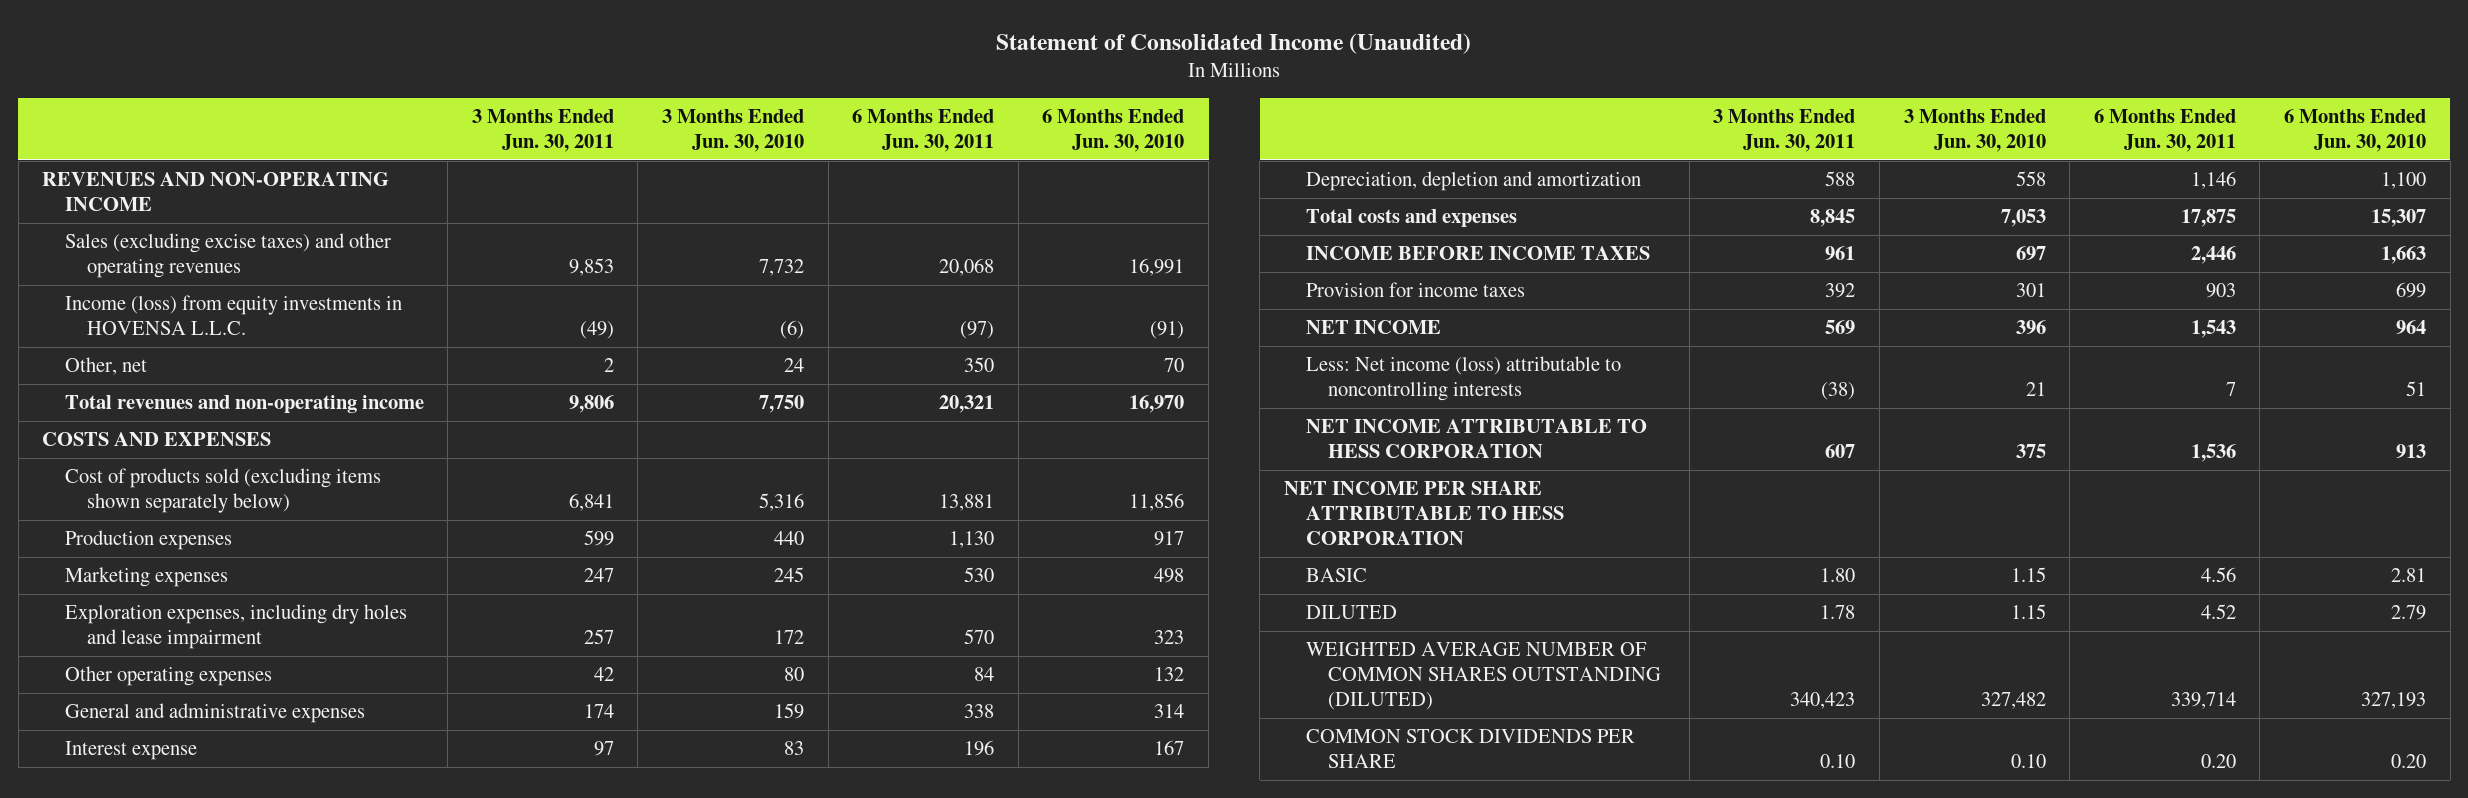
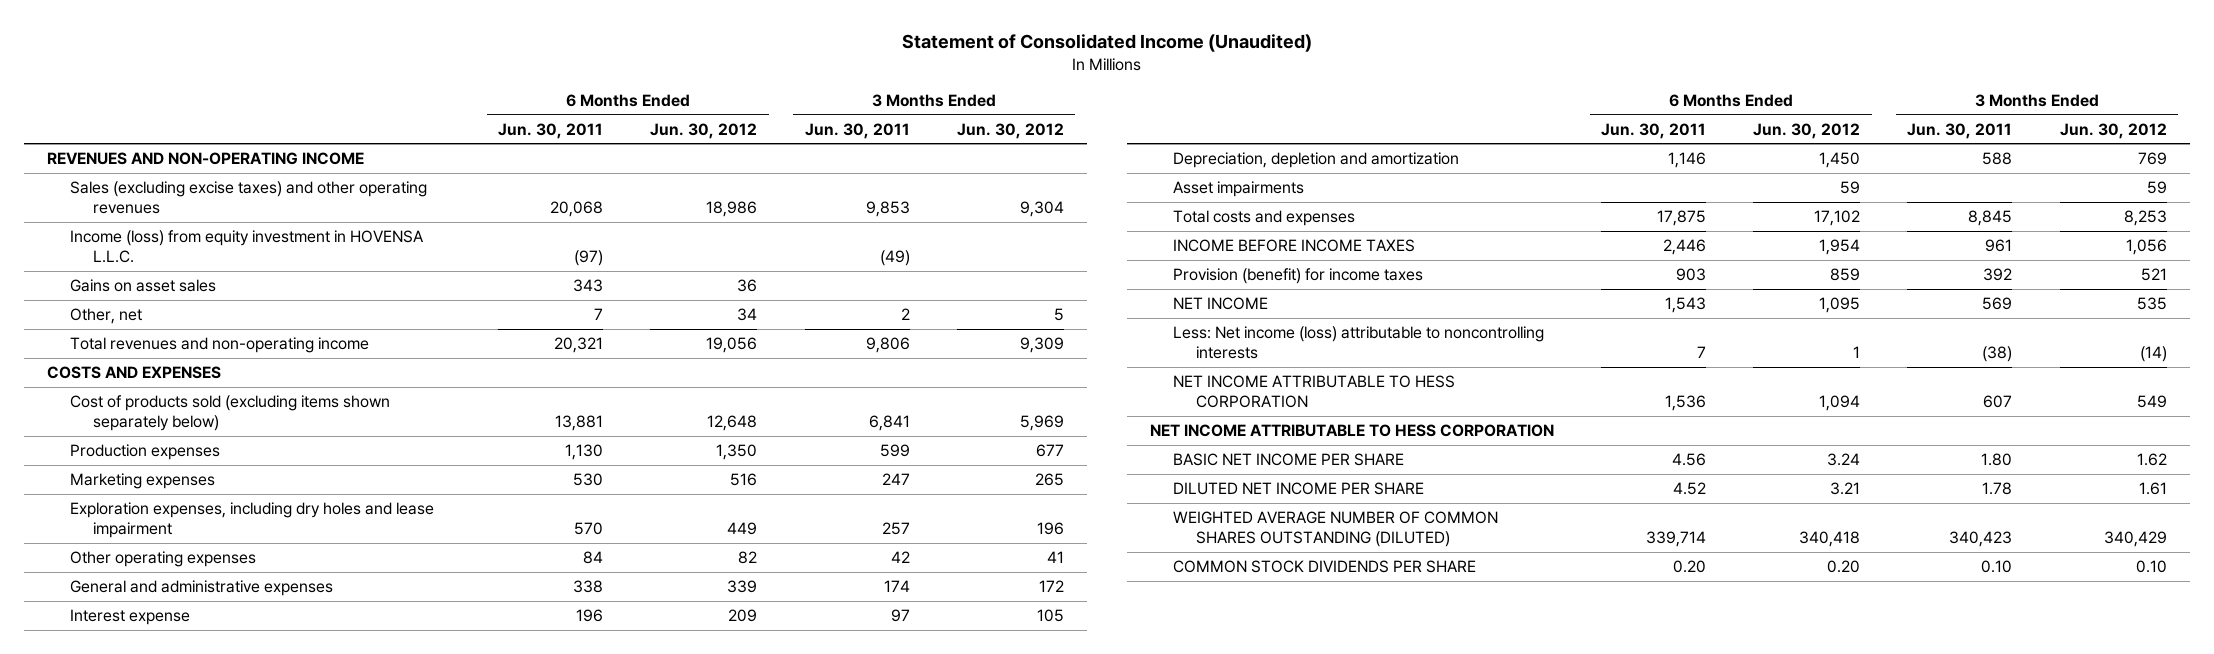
[662,108,805,152] 3 Months Ended Jun. 30, 2010 -> none
[1042,108,1185,152] 6 Months Ended Jun. 30, 2010 -> none
none -> [650,122,758,139] Jun. 30, 2012
none -> [956,122,1064,139] Jun. 30, 2012
[64,295,402,336] Income (loss) from equity investments in HOVENSA L.L.C. -> [70,230,425,264] Income (loss) from equity investment in HOVENSA L.L.C.
none -> [70,279,217,293] Gains on asset sales
[964,357,995,373] 350 -> [594,308,604,321] 7
none -> [1173,181,1305,198] Asset impairments
[1306,282,1526,298] Provision for income taxes -> [1173,268,1424,285] Provision (benefit) for income taxes
[1283,481,1565,546] NET INCOME PER SHARE ATTRIBUTABLE TO HESS CORPORATION -> [1150,424,1555,438] NET INCOME ATTRIBUTABLE TO HESS CORPORATION
[1306,568,1368,583] BASIC -> [1173,453,1405,467] BASIC NET INCOME PER SHARE
[1306,605,1398,620] DILUTED -> [1173,482,1425,496] DILUTED NET INCOME PER SHARE

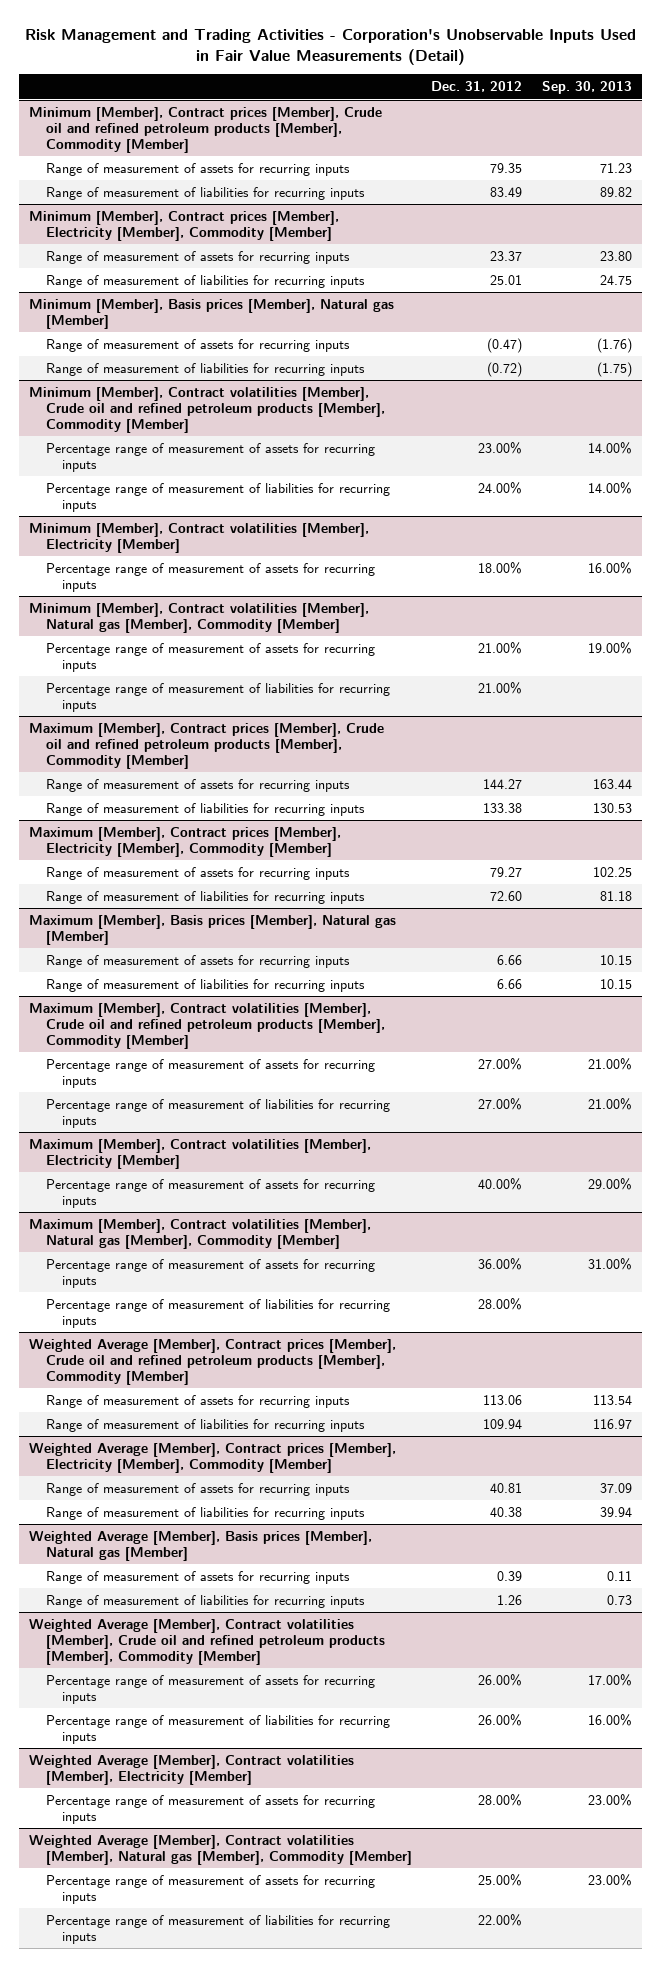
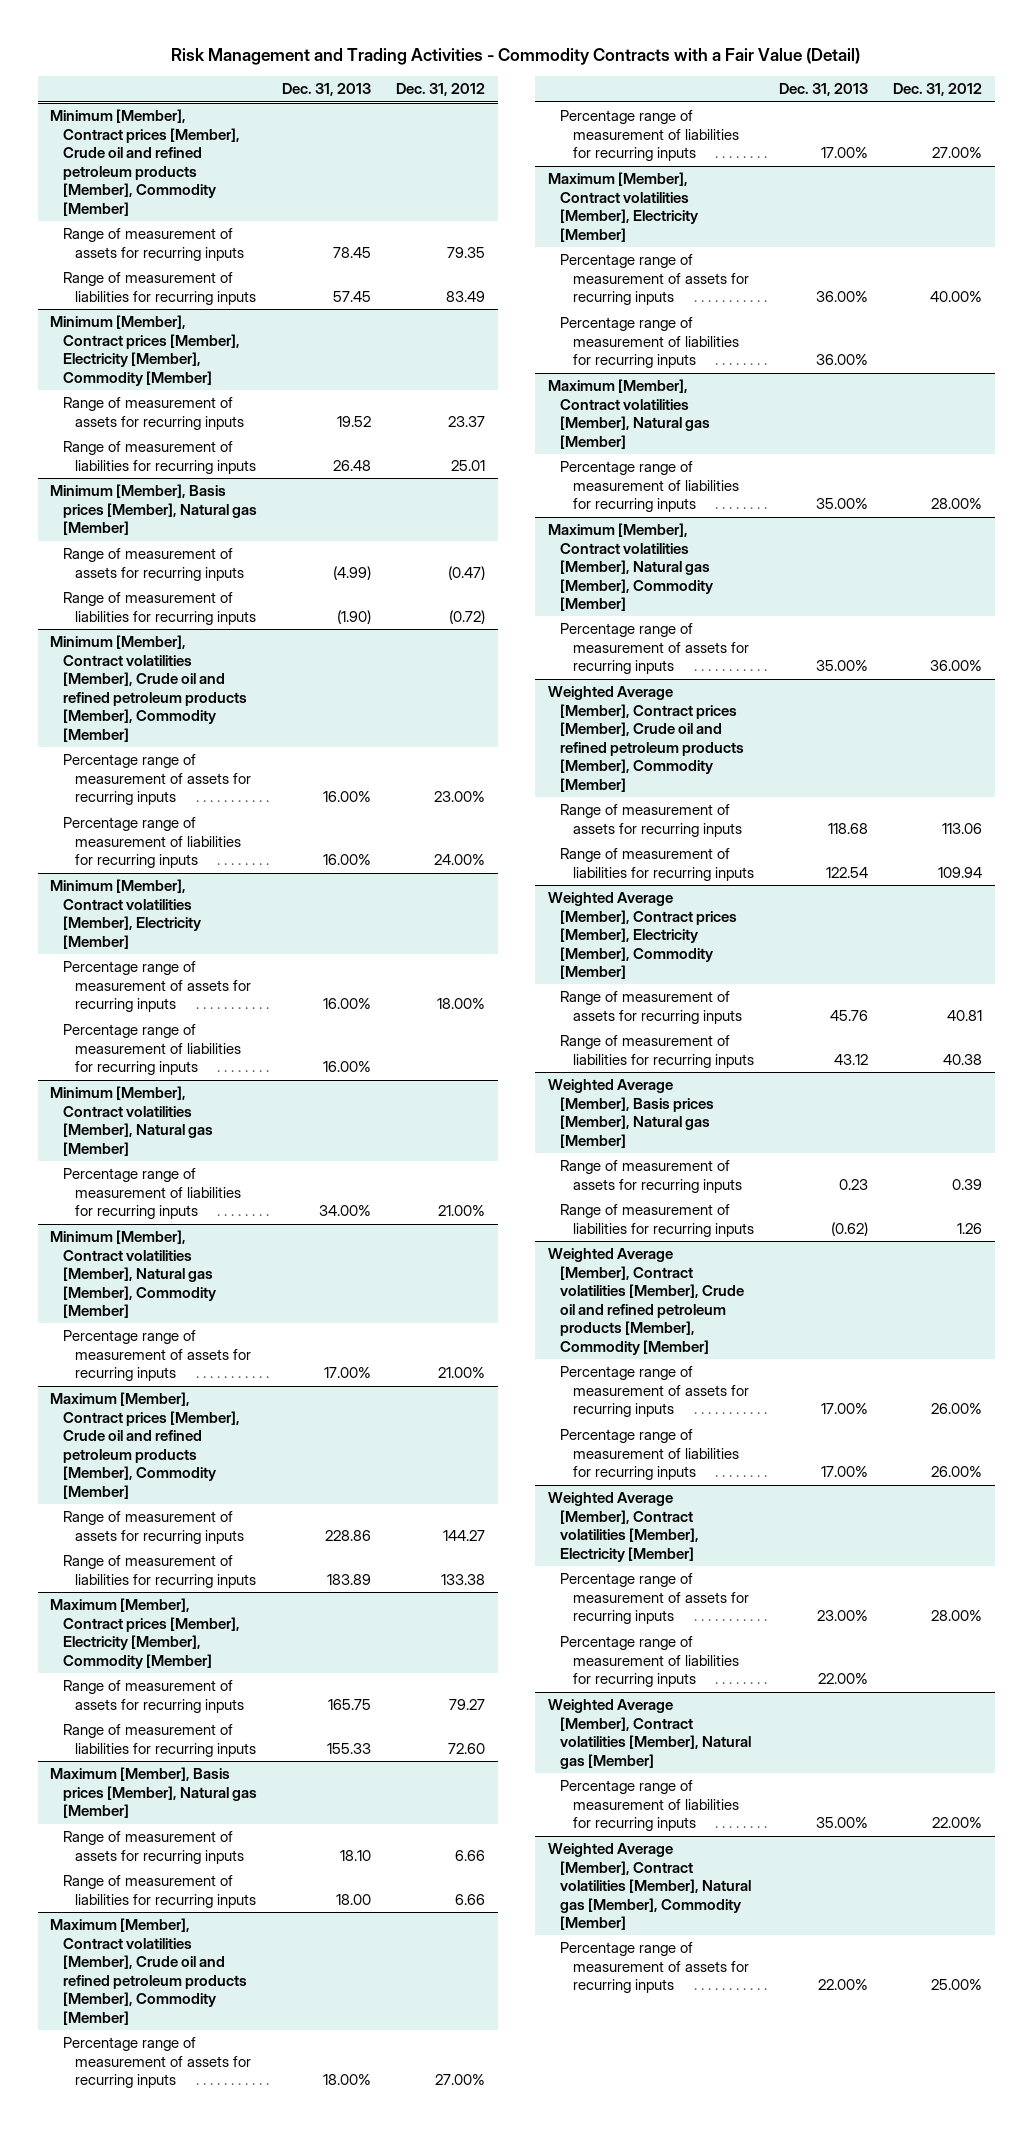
[24,29,636,65] Risk Management and Trading Activities - Corporation's Unobservable Inputs Used in Fair Value Measurements (Detail) -> [171,48,861,66] Risk Management and Trading Activities - Commodity Contracts with a Fair Value (Detail)
[541,81,632,95] Sep. 30, 2013 -> none
none -> [281,83,371,97] Dec. 31, 2013
none -> [62,1024,242,1076] Percentage range of measurement of liabilities for recurring inputs
none -> [50,1086,213,1156] Minimum [Member], Contract volatilities [Member], Natural gas [Member]
none -> [62,1168,242,1220] Percentage range of measurement of liabilities for recurring inputs
[45,682,390,712] Percentage range of measurement of liabilities for recurring inputs -> none
none -> [560,317,739,369] Percentage range of measurement of liabilities for recurring inputs
none -> [547,379,711,449] Maximum [Member], Contract volatilities [Member], Natural gas [Member]
none -> [560,461,739,513] Percentage range of measurement of liabilities for recurring inputs
[45,1298,390,1328] Percentage range of measurement of liabilities for recurring inputs -> none
none -> [560,1636,739,1688] Percentage range of measurement of liabilities for recurring inputs
none -> [547,1699,752,1769] Weighted Average [Member], Contract volatilities [Member], Natural gas [Member]
none -> [560,1780,739,1832] Percentage range of measurement of liabilities for recurring inputs
[45,1914,390,1944] Percentage range of measurement of liabilities for recurring inputs -> none

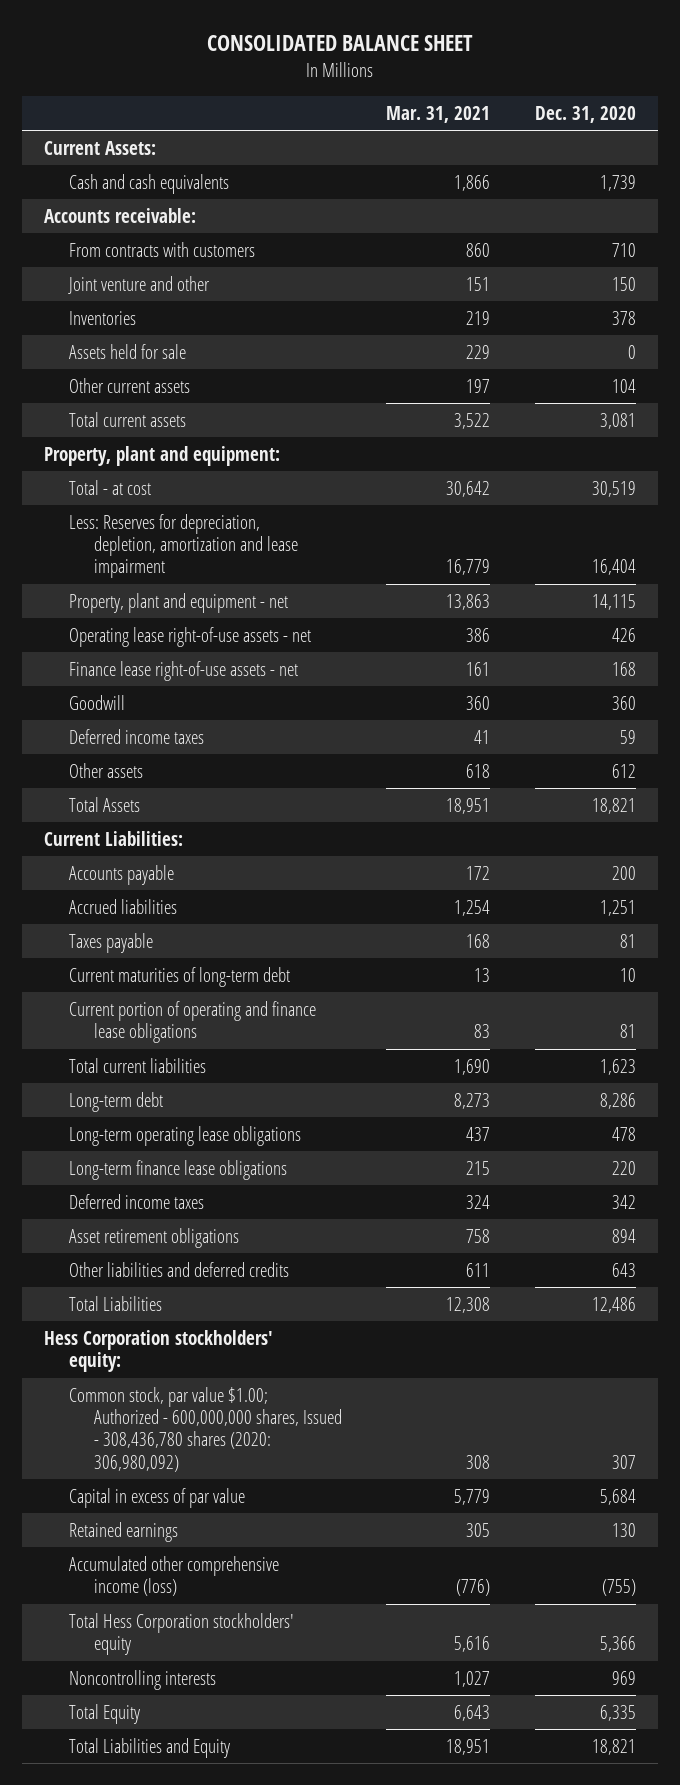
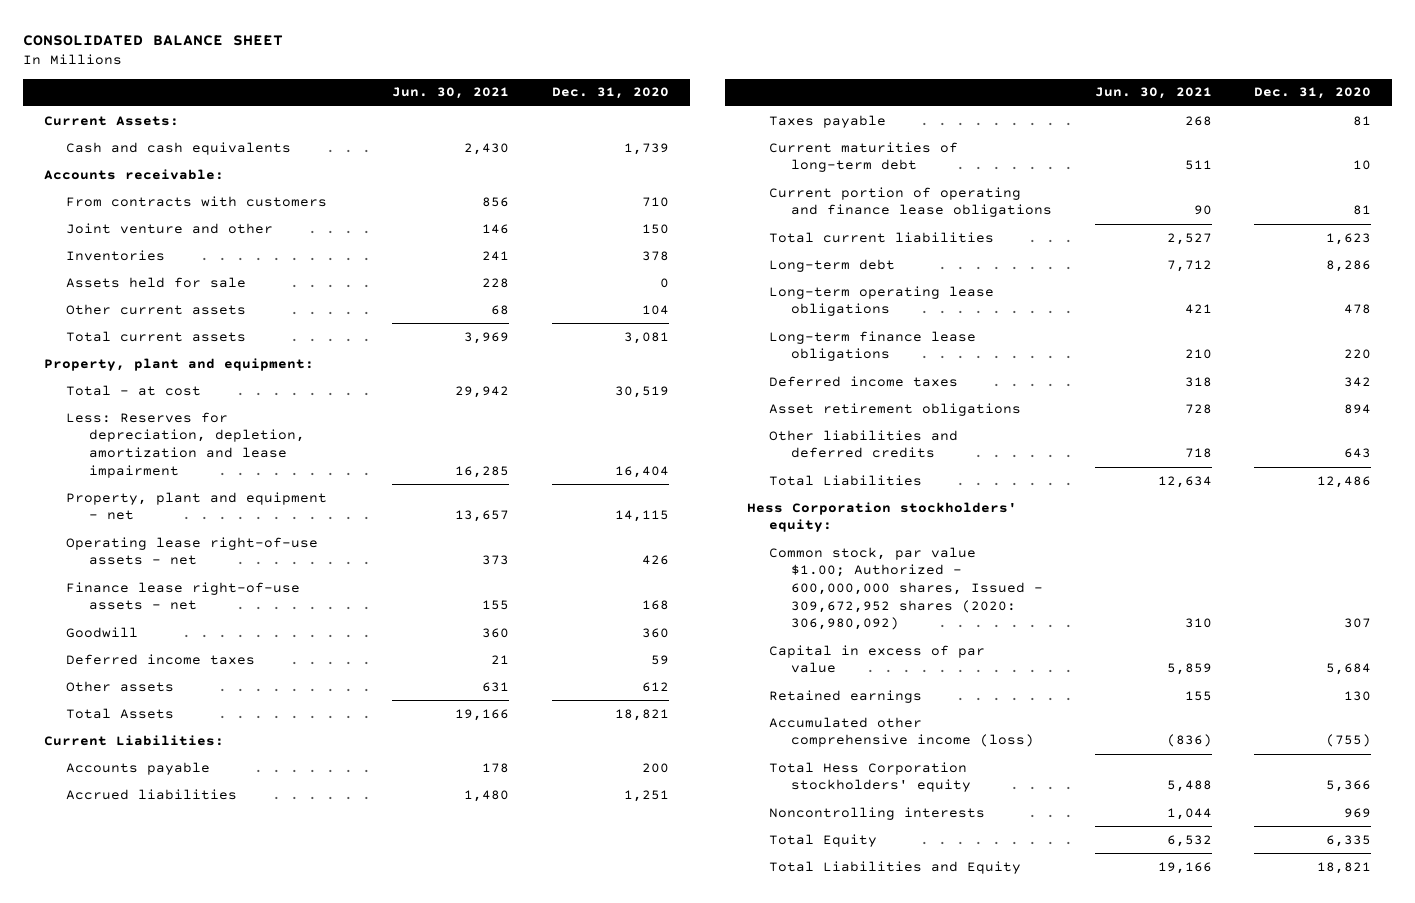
[386,105,491,123] Mar. 31, 2021 -> none
none -> [392,87,510,100] Jun. 30, 2021
[68,1386,342,1472] Common stock, par value $1.00; Authorized - 600,000,000 shares, Issued - 308,436,780 shares (2020: 306,980,092) -> [768,546,1044,631] Common stock, par value $1.00; Authorized - 600,000,000 shares, Issued - 309,672,952 shares (2020: 306,980,092)

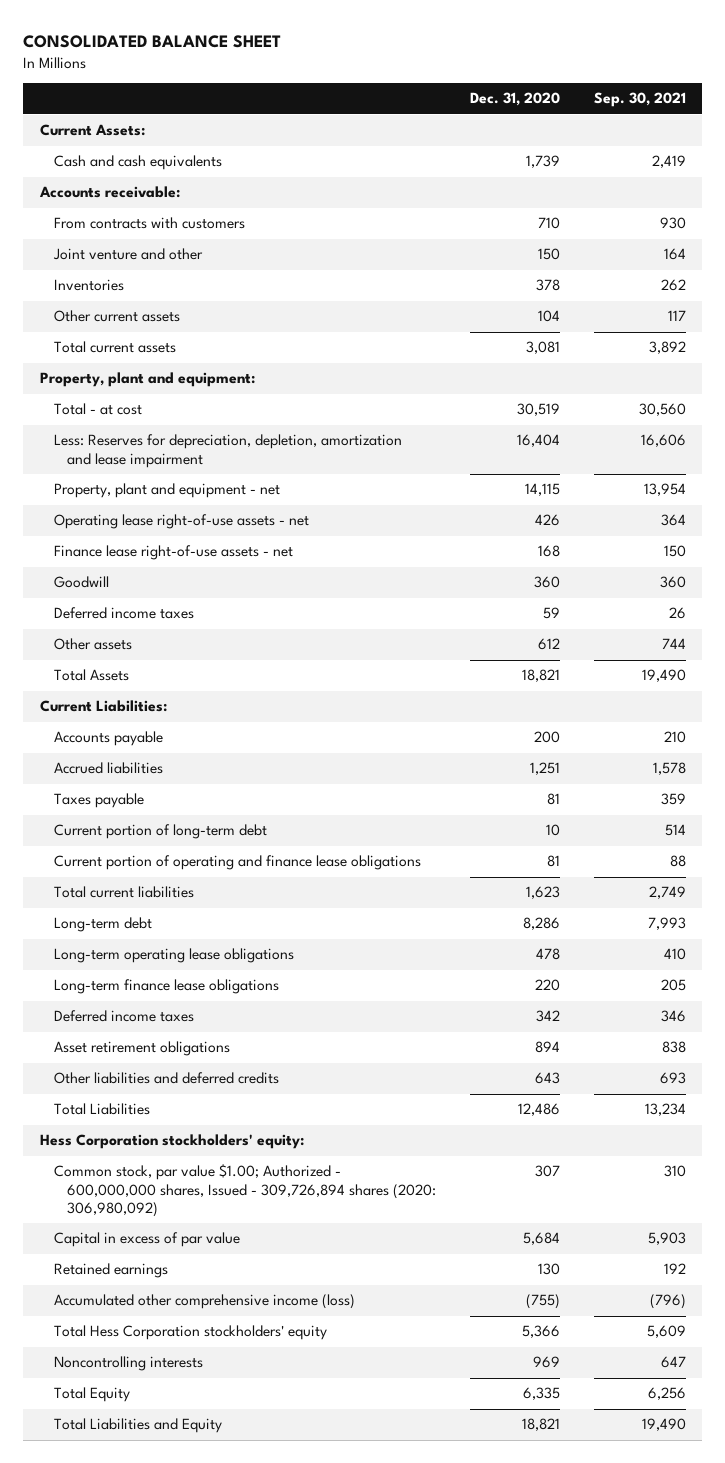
[392,87,510,100] Jun. 30, 2021 -> none
none -> [593,92,686,108] Sep. 30, 2021
[66,276,247,288] Assets held for sale -> none
[768,141,958,173] Current maturities of long-term debt -> [53,824,267,840] Current portion of long-term debt
[768,546,1044,631] Common stock, par value $1.00; Authorized - 600,000,000 shares, Issued - 309,672,952 shares (2020: 306,980,092) -> [53,1164,437,1218] Common stock, par value $1.00; Authorized - 600,000,000 shares, Issued - 309,726,894 shares (2020: 306,980,092)

